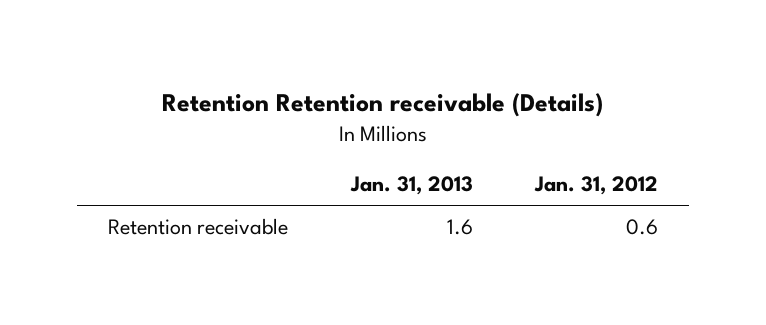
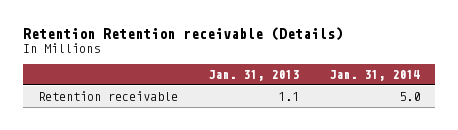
[534,176,659,196] Jan. 31, 2012 -> none
none -> [328,70,420,82] Jan. 31, 2014
[446,219,473,236] 1.6 -> [277,92,299,102] 1.1

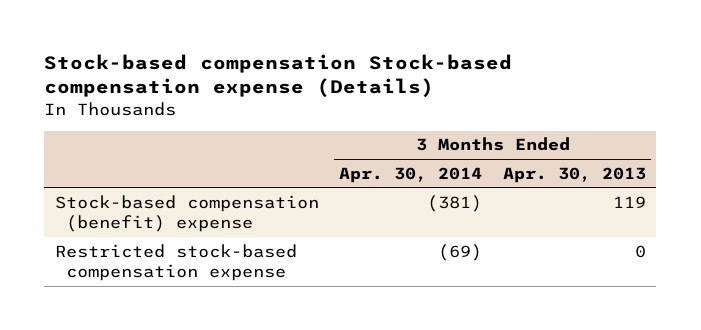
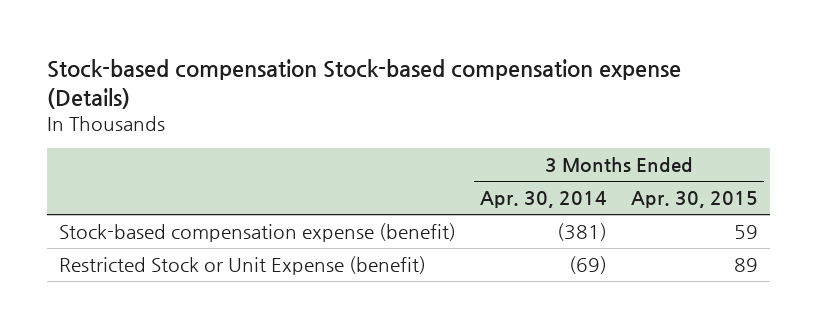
[502,166,646,183] Apr. 30, 2013 -> none
none -> [631,191,759,209] Apr. 30, 2015
[54,194,319,232] Stock-based compensation (benefit) expense -> [59,223,457,243] Stock-based compensation expense (benefit)
[54,243,297,281] Restricted stock-based compensation expense -> [59,256,427,276] Restricted Stock or Unit Expense (benefit)

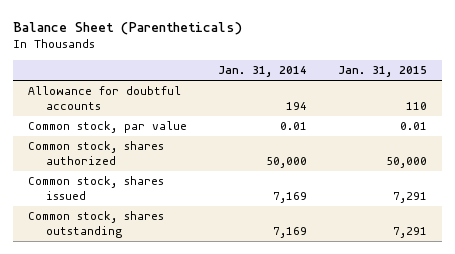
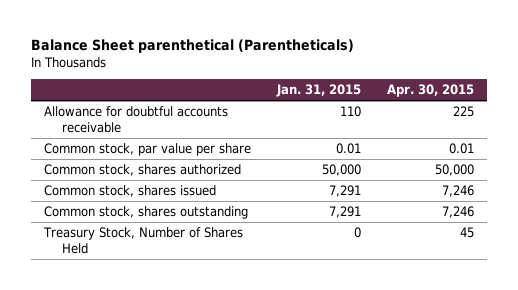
[13,21,243,35] Balance Sheet (Parentheticals) -> [30,39,354,54] Balance Sheet parenthetical (Parentheticals)
[218,66,308,78] Jan. 31, 2014 -> none
none -> [386,84,474,98] Apr. 30, 2015
[28,86,182,111] Allowance for doubtful accounts -> [43,105,228,133] Allowance for doubtful accounts receivable
[28,121,188,134] Common stock, par value -> [43,142,251,156] Common stock, par value per share
none -> [42,226,243,254] Treasury Stock, Number of Shares Held

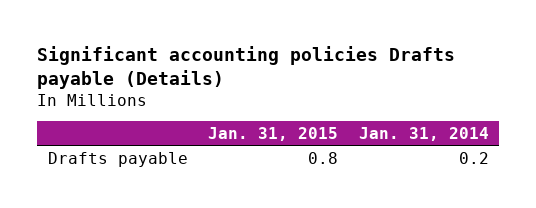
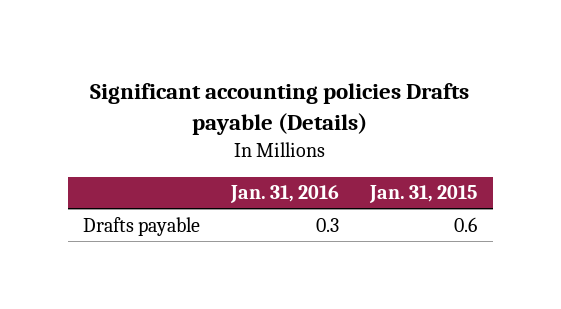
[358,126,489,141] Jan. 31, 2014 -> none
none -> [230,185,340,204] Jan. 31, 2016
[308,151,339,164] 0.8 -> [454,216,478,232] 0.6

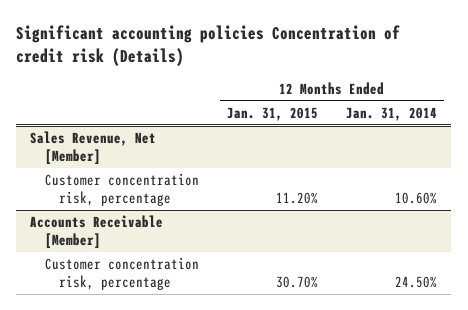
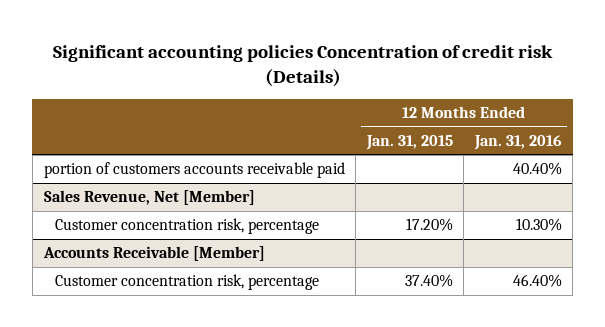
[346,106,438,121] Jan. 31, 2014 -> none
none -> [473,135,562,151] Jan. 31, 2016
none -> [43,162,345,179] portion of customers accounts receivable paid
[276,191,319,204] 11.20% -> [405,218,453,232] 17.20%
[276,275,319,288] 30.70% -> [404,274,453,288] 37.40%

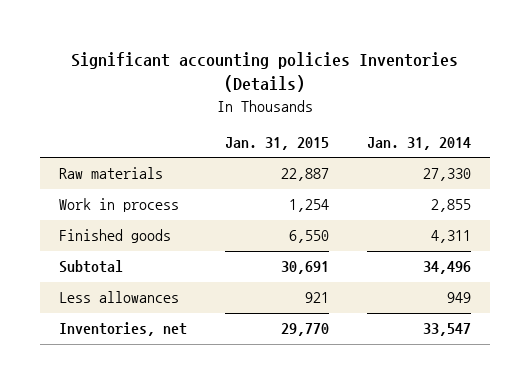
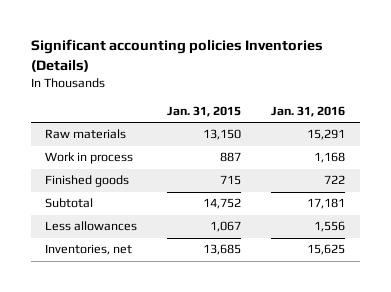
[367,136,472,150] Jan. 31, 2014 -> none
none -> [271,105,346,117] Jan. 31, 2016
[281,168,330,182] 22,887 -> [203,129,242,141] 13,150
[289,199,330,213] 1,254 -> [220,152,242,163] 887
[289,230,330,244] 6,550 -> [220,175,242,186] 715
[281,261,330,275] 30,691 -> [203,198,242,210] 14,752
[305,292,330,304] 921 -> [210,221,242,233] 1,067
[281,323,330,337] 29,770 -> [203,244,242,256] 13,685

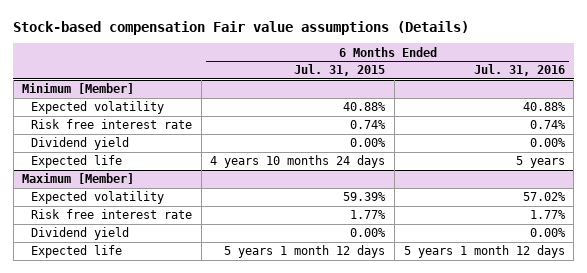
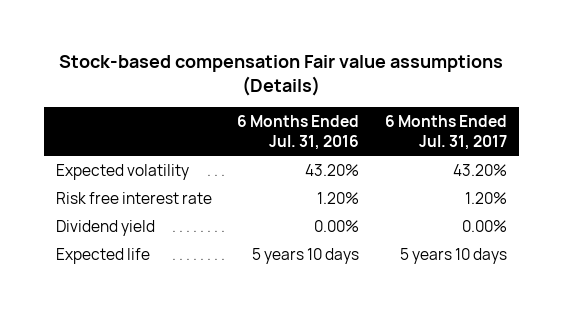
[294,64,386,77] Jul. 31, 2015 -> none
none -> [384,114,507,150] 6 Months Ended Jul. 31, 2017
[22,83,135,95] Minimum [Member] -> none
[31,137,130,151] Dividend yield -> none
[31,155,123,169] Expected life -> none
[22,173,135,185] Maximum [Member] -> none
[31,191,165,205] Expected volatility -> none
[31,209,193,220] Risk free interest rate -> none
[522,102,566,112] 40.88% -> [305,163,360,176] 43.20%
[529,120,566,130] 0.74% -> [317,191,360,204] 1.20%
[403,245,565,259] 5 years 1 month 12 days -> [252,247,360,264] 5 years 10 days

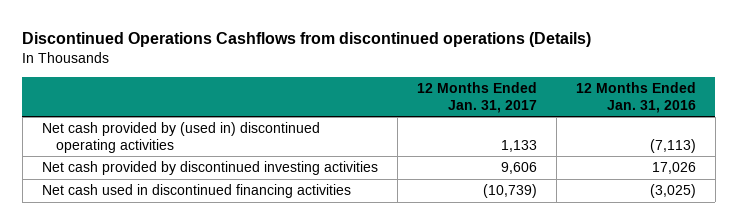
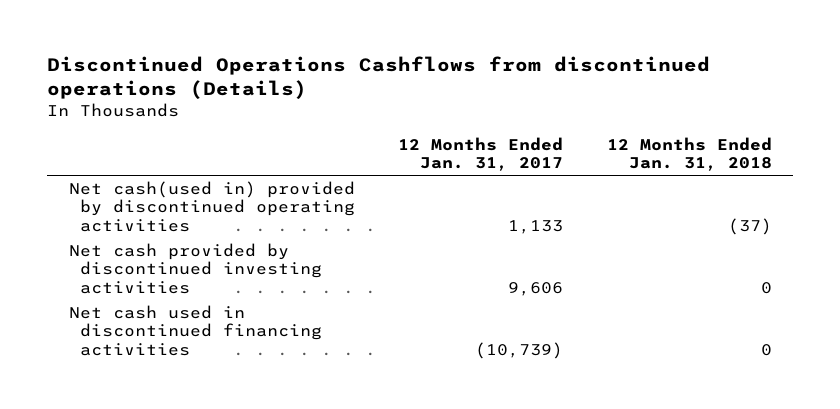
[575,82,696,113] 12 Months Ended Jan. 31, 2016 -> none
none -> [606,136,772,172] 12 Months Ended Jan. 31, 2018
[41,122,320,153] Net cash provided by (used in) discontinued operating activities -> [68,181,355,232] Net cash(used in) provided by discontinued operating activities

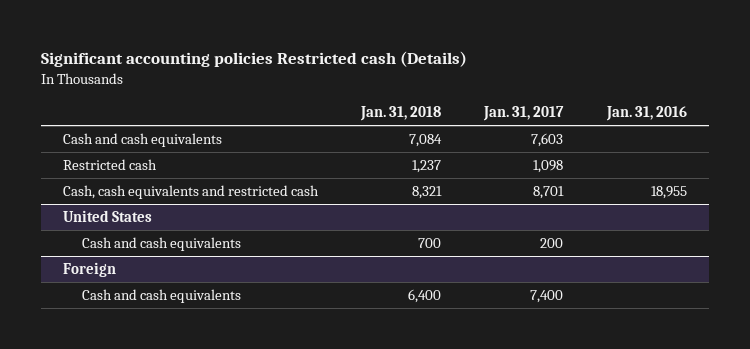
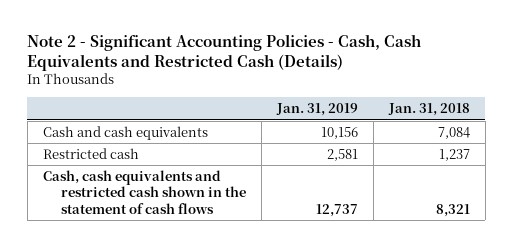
[41,51,468,68] Significant accounting policies Restricted cash (Details) -> [27,34,422,72] Note 2 - Significant Accounting Policies - Cash, Cash Equivalents and Restricted Cash (Details)
[483,106,565,122] Jan. 31, 2017 -> none
[605,106,687,122] Jan. 31, 2016 -> none
none -> [275,103,358,117] Jan. 31, 2019
[62,209,152,222] United States -> none
[82,236,242,251] Cash and cash equivalents -> none
[62,261,116,277] Foreign -> none
[82,288,242,303] Cash and cash equivalents -> none
[62,184,319,199] Cash, cash equivalents and restricted cash -> [42,169,246,214] Cash, cash equivalents and restricted cash shown in the statement of cash flows

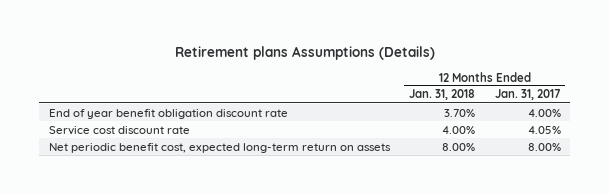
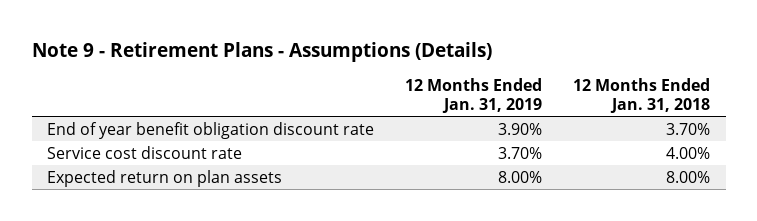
[174,46,435,61] Retirement plans Assumptions (Details) -> [31,41,492,62] Note 9 - Retirement Plans - Assumptions (Details)
[494,89,561,101] Jan. 31, 2017 -> none
none -> [405,77,543,114] 12 Months Ended Jan. 31, 2019
[48,142,391,153] Net periodic benefit cost, expected long-term return on assets -> [47,169,283,187] Expected return on plan assets

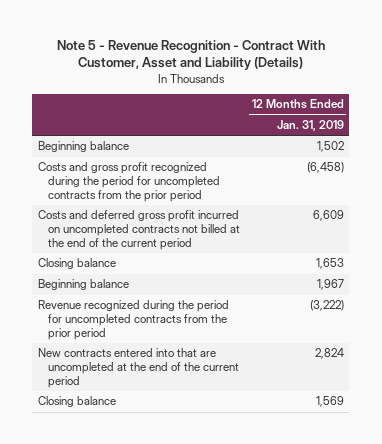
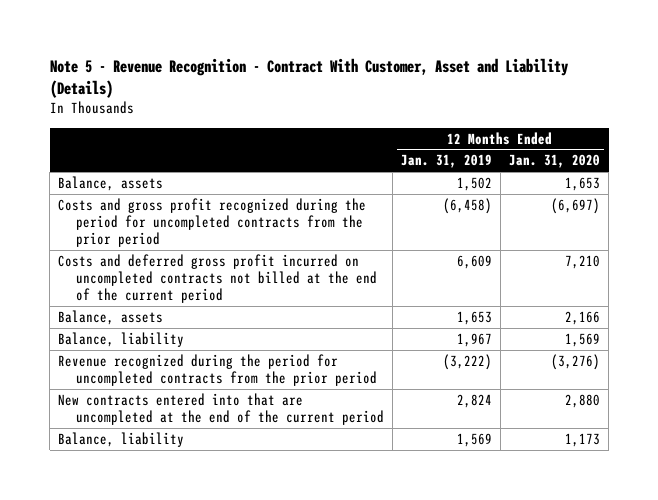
none -> [509,154,601,169] Jan. 31, 2020
[37,141,129,153] Beginning balance -> [58,175,164,191] Balance, assets
[37,258,116,270] Closing balance -> [58,309,164,325] Balance, assets
[37,279,129,291] Beginning balance -> [58,331,185,347] Balance, liability
[37,396,116,408] Closing balance -> [58,431,185,447] Balance, liability

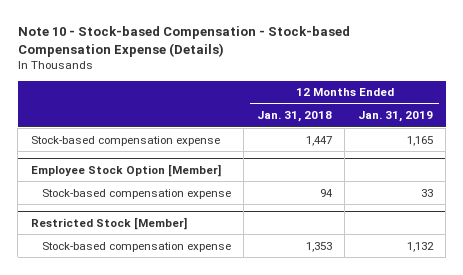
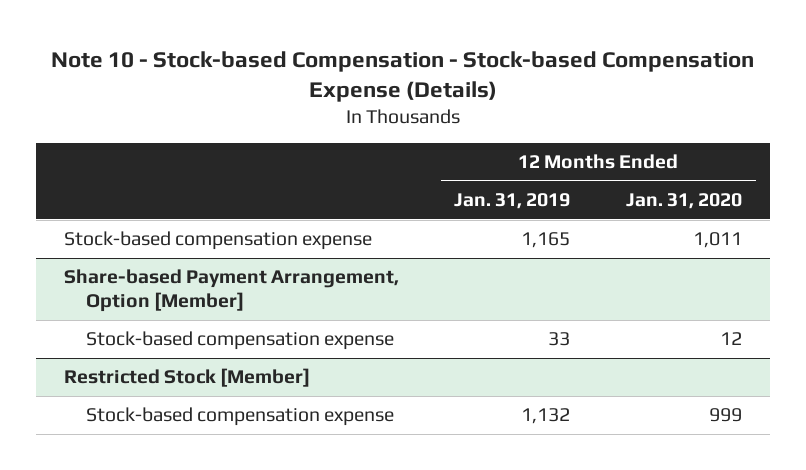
[256,111,332,123] Jan. 31, 2018 -> none
none -> [625,193,742,210] Jan. 31, 2020
[30,163,221,177] Employee Stock Option [Member] -> [64,269,400,312] Share-based Payment Arrangement, Option [Member]

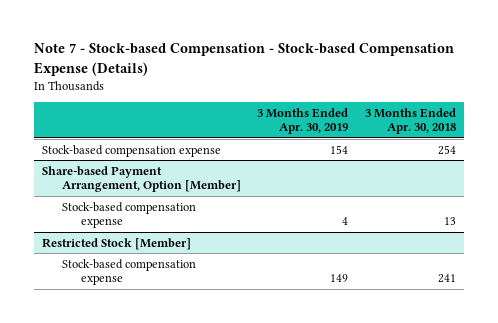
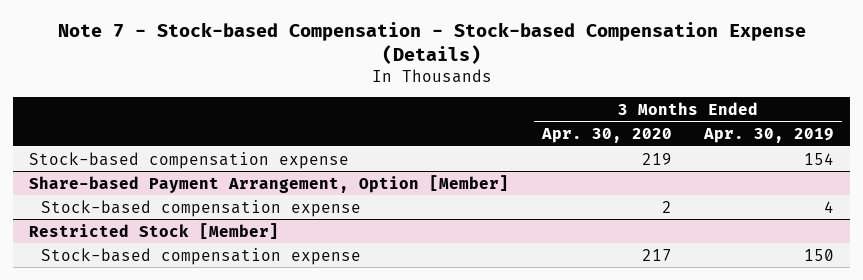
[364,107,456,135] 3 Months Ended Apr. 30, 2018 -> none
none -> [540,128,672,144] Apr. 30, 2020
[330,274,349,283] 149 -> [804,248,835,261] 150

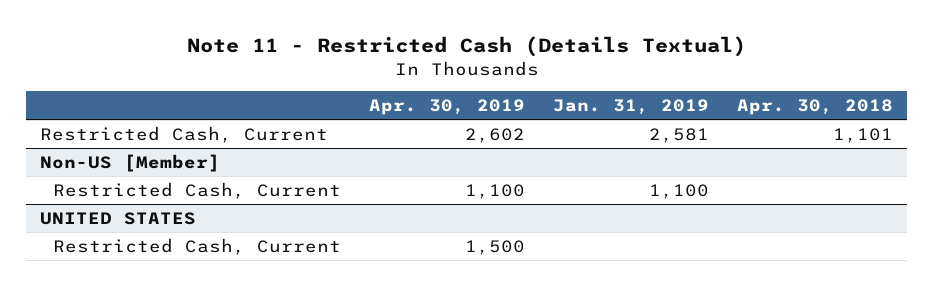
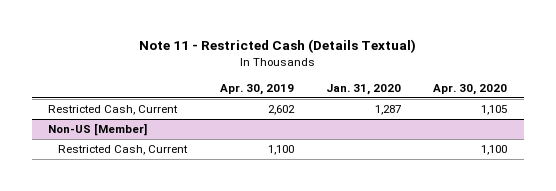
[553,99,710,116] Jan. 31, 2019 -> none
[737,99,894,116] Apr. 30, 2018 -> none
none -> [326,83,402,95] Jan. 31, 2020
none -> [433,83,508,95] Apr. 30, 2020
[40,211,197,225] UNITED STATES -> none
[52,237,341,255] Restricted Cash, Current -> none

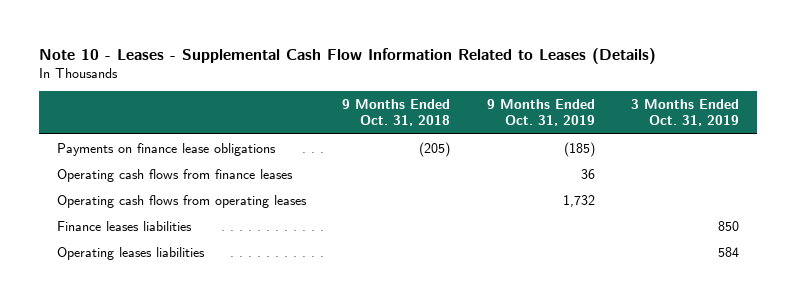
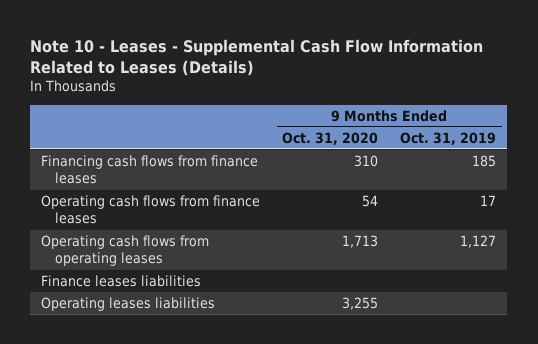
[342,98,451,127] 9 Months Ended Oct. 31, 2018 -> none
[631,98,740,127] 3 Months Ended Oct. 31, 2019 -> none
none -> [282,131,379,145] Oct. 31, 2020
[57,142,277,156] Payments on finance lease obligations -> none
none -> [41,155,259,185] Financing cash flows from finance leases
[580,168,595,179] 36 -> [480,195,497,207] 17
[562,194,595,207] 1,732 -> [460,235,497,249] 1,127

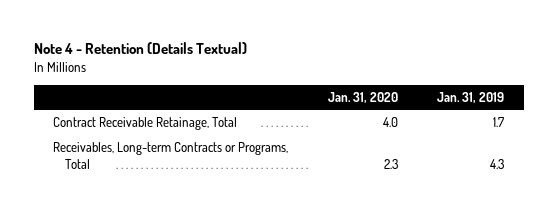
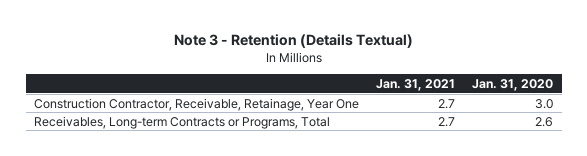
[33,42,247,55] Note 4 - Retention (Details Textual) -> [173,34,413,49] Note 3 - Retention (Details Textual)
[437,92,505,104] Jan. 31, 2019 -> none
none -> [376,78,456,91] Jan. 31, 2021
[53,117,238,131] Contract Receivable Retainage, Total -> [34,97,360,111] Construction Contractor, Receivable, Retainage, Year One
[382,117,398,128] 4.0 -> [535,98,554,109] 3.0
[383,158,398,169] 2.3 -> [535,116,554,127] 2.6

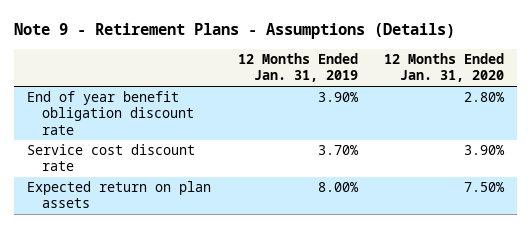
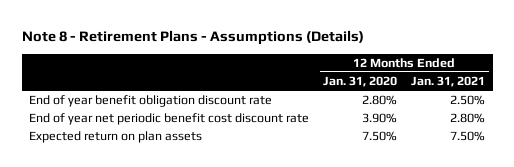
[14,23,456,40] Note 9 - Retirement Plans - Assumptions (Details) -> [21,30,364,46] Note 8 - Retirement Plans - Assumptions (Details)
[237,53,358,83] 12 Months Ended Jan. 31, 2019 -> none
none -> [411,76,486,88] Jan. 31, 2021
[27,144,196,172] Service cost discount rate -> [28,113,309,126] End of year net periodic benefit cost discount rate

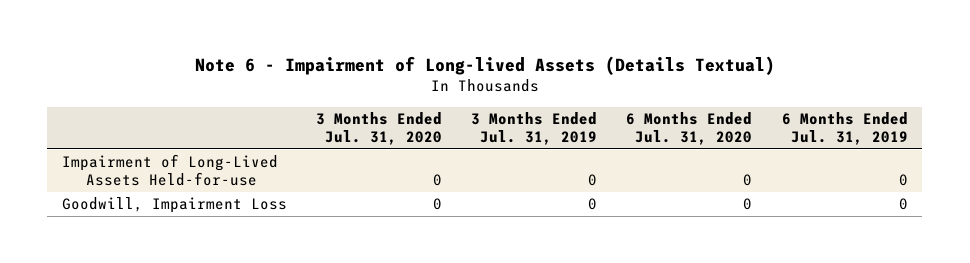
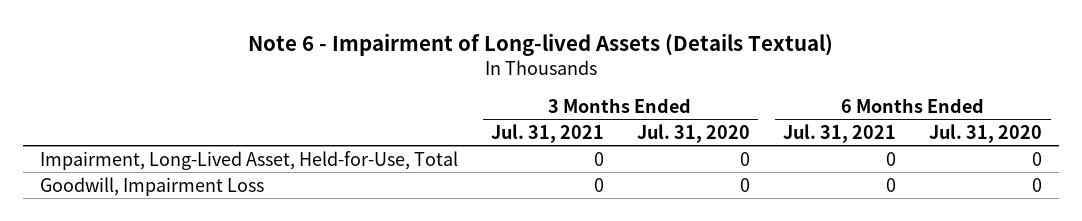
[471,111,598,145] 3 Months Ended Jul. 31, 2019 -> none
[781,111,908,145] 6 Months Ended Jul. 31, 2019 -> none
none -> [490,123,604,143] Jul. 31, 2021
none -> [783,123,897,143] Jul. 31, 2021
[62,154,279,187] Impairment of Long-Lived Assets Held-for-use -> [39,150,458,170] Impairment, Long-Lived Asset, Held-for-Use, Total

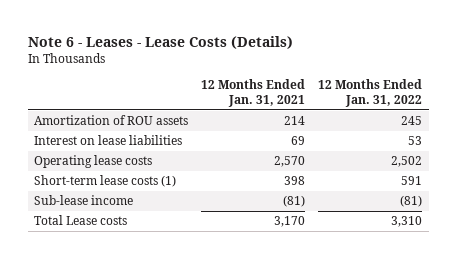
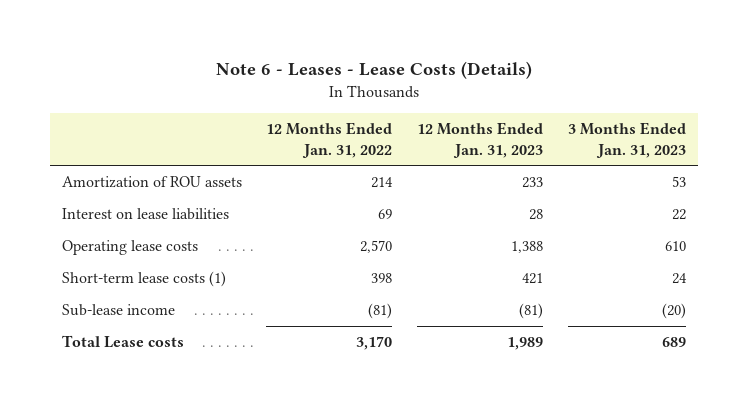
[201,79,306,107] 12 Months Ended Jan. 31, 2021 -> none
none -> [417,122,544,158] 12 Months Ended Jan. 31, 2023
none -> [567,122,686,158] 3 Months Ended Jan. 31, 2023
[401,116,423,126] 245 -> [371,177,394,189] 214
[408,136,423,146] 53 -> [378,209,393,220] 69
[391,156,423,168] 2,502 -> [360,240,393,254] 2,570
[401,176,423,186] 591 -> [371,273,393,284] 398
[391,216,423,228] 3,310 -> [356,336,393,351] 3,170

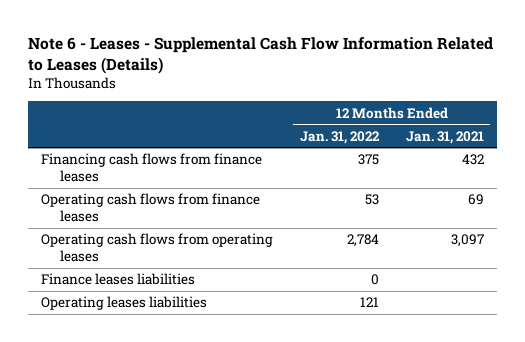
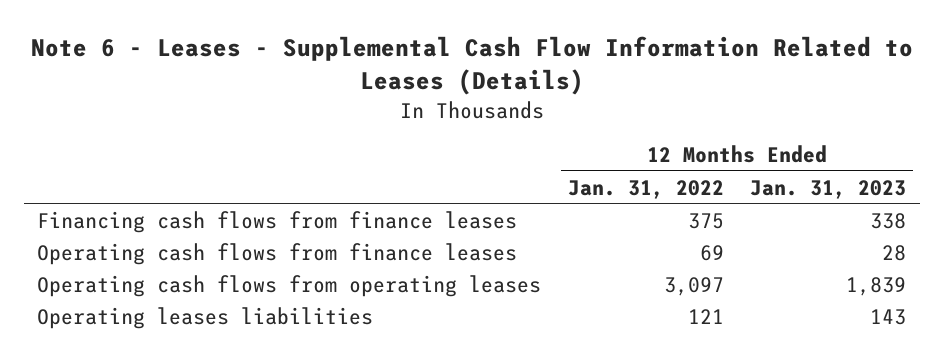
[405,130,484,144] Jan. 31, 2021 -> none
none -> [750,179,907,199] Jan. 31, 2023
[41,273,196,286] Finance leases liabilities -> none
[364,194,379,206] 53 -> [699,244,724,261] 69
[346,234,379,248] 2,784 -> [663,276,724,296] 3,097

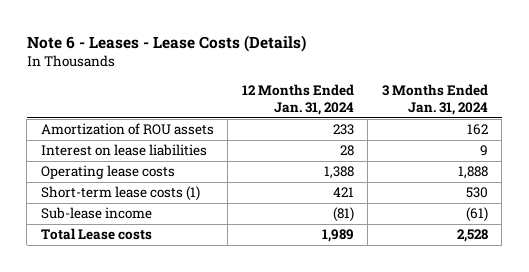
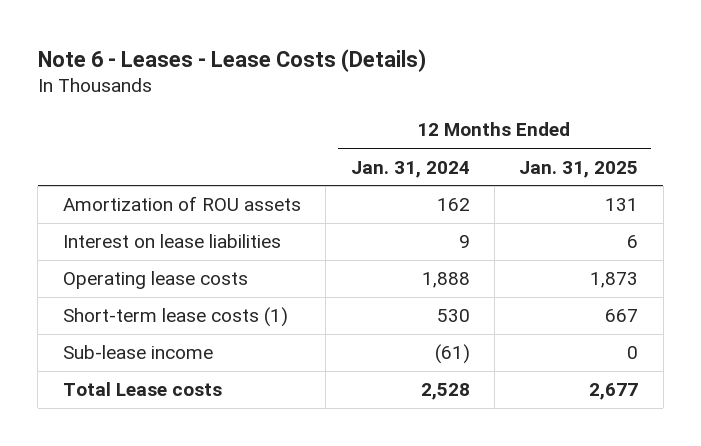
[381,84,488,116] 3 Months Ended Jan. 31, 2024 -> none
none -> [519,160,639,178] Jan. 31, 2025
[332,124,354,136] 233 -> [436,198,470,212] 162
[339,145,354,157] 28 -> [458,235,470,249] 9
[323,166,354,180] 1,388 -> [421,272,470,289] 1,888
[332,187,354,198] 421 -> [436,309,470,323] 530
[332,207,354,223] (81) -> [434,344,470,365] (61)
[321,229,354,243] 1,989 -> [420,383,470,401] 2,528

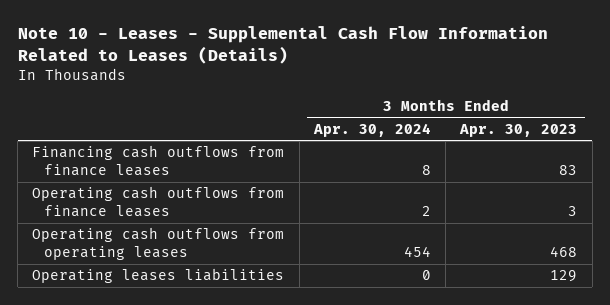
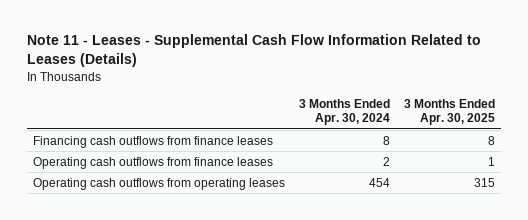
[17,26,548,65] Note 10 - Leases - Supplemental Cash Flow Information Related to Leases (Details) -> [26,34,481,68] Note 11 - Leases - Supplemental Cash Flow Information Related to Leases (Details)
[459,123,578,137] Apr. 30, 2023 -> none
none -> [403,98,495,126] 3 Months Ended Apr. 30, 2025
[32,268,285,284] Operating leases liabilities -> none

